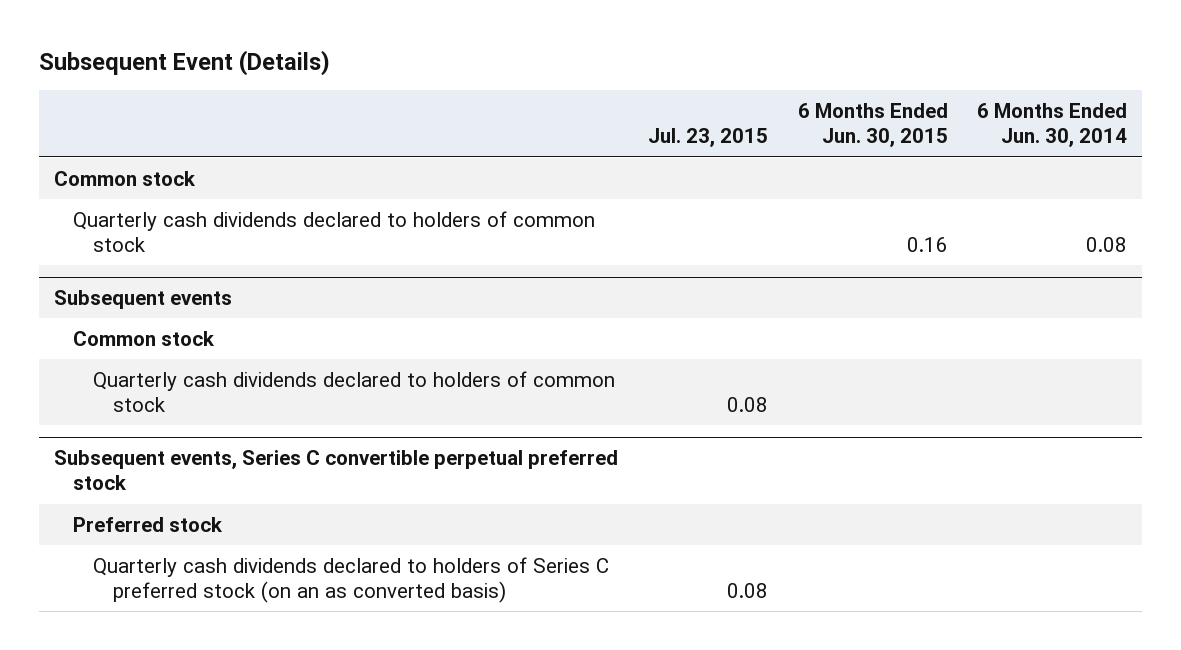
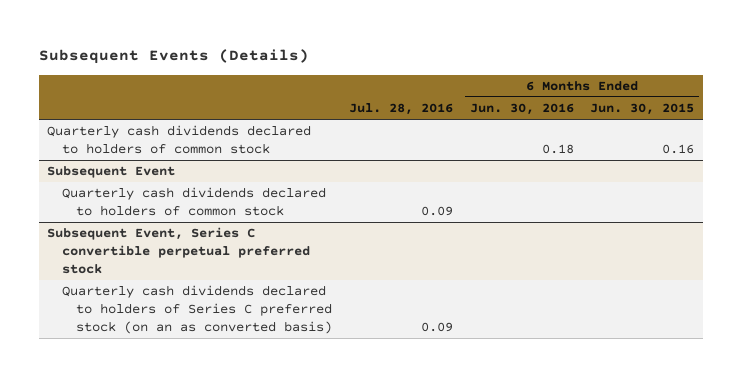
[38,50,330,77] Subsequent Event (Details) -> [38,49,309,65] Subsequent Events (Details)
[647,128,768,148] Jul. 23, 2015 -> none
[977,103,1128,148] 6 Months Ended Jun. 30, 2014 -> none
none -> [348,103,453,116] Jul. 28, 2016
none -> [469,103,574,116] Jun. 30, 2016
[53,170,196,186] Common stock -> none
[73,330,216,346] Common stock -> none
[53,290,232,310] Subsequent events -> [47,166,176,179] Subsequent Event
[73,516,224,532] Preferred stock -> none
[53,450,618,491] Subsequent events, Series C convertible perpetual preferred stock -> [47,227,310,275] Subsequent Event, Series C convertible perpetual preferred stock

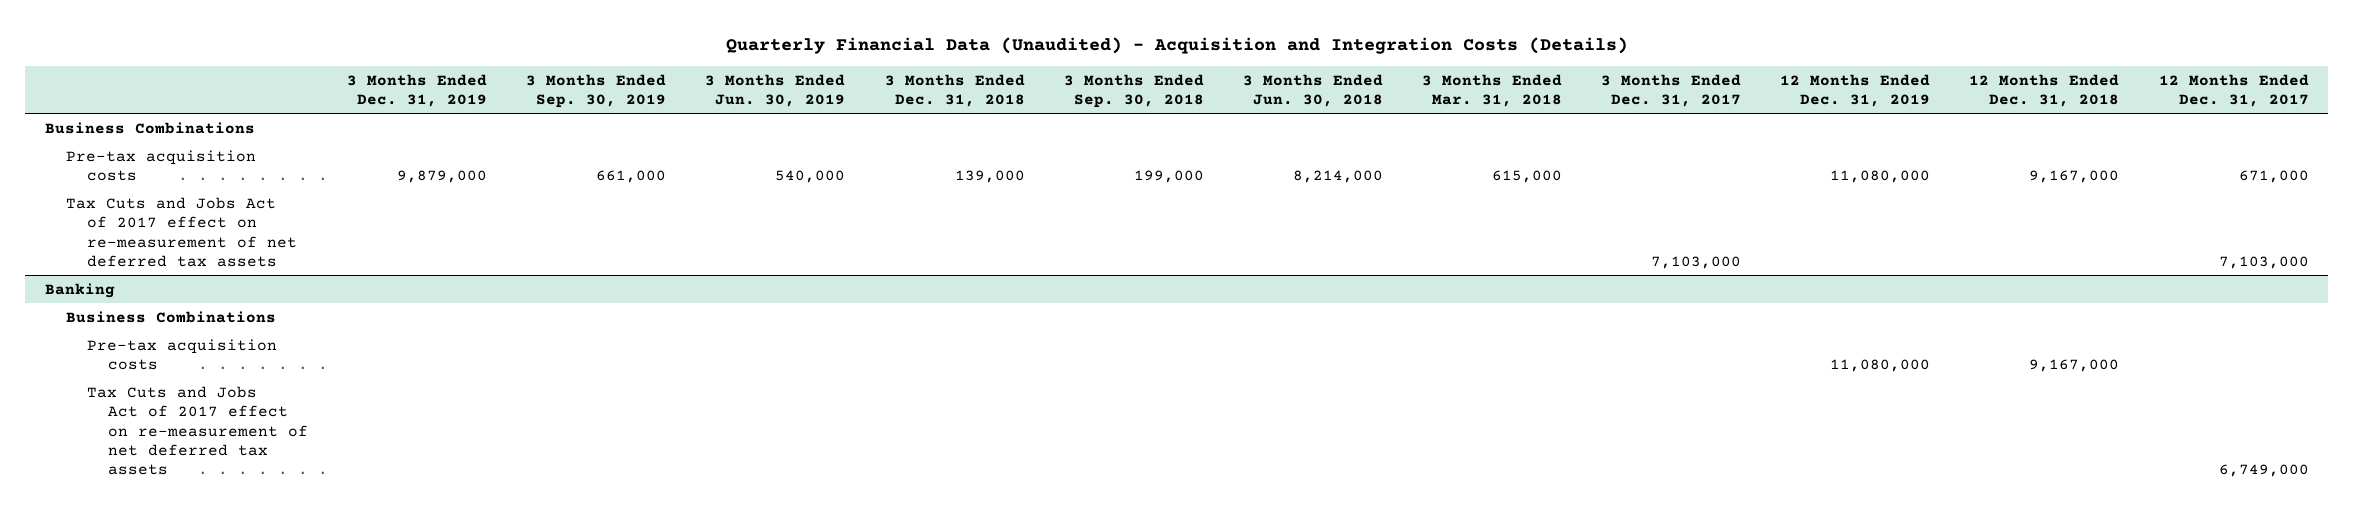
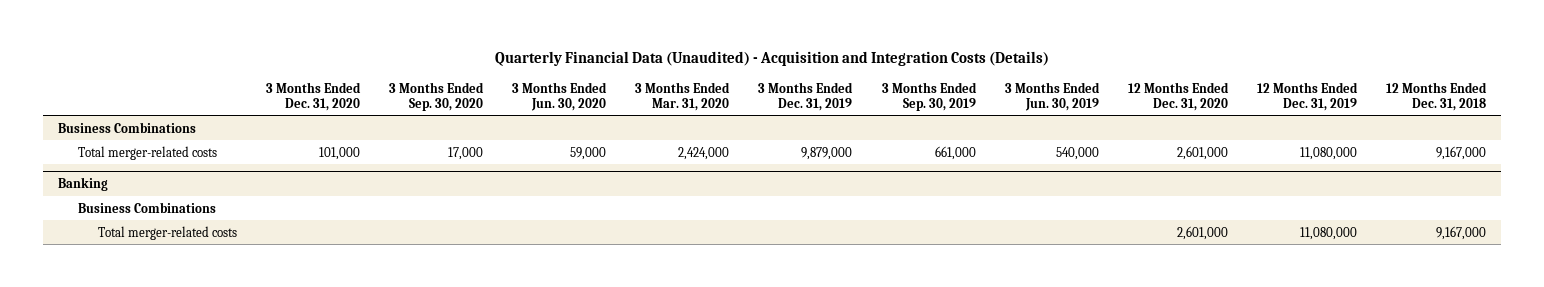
[884,73,1025,108] 3 Months Ended Dec. 31, 2018 -> none
[1063,73,1204,109] 3 Months Ended Sep. 30, 2018 -> none
[1242,73,1383,108] 3 Months Ended Jun. 30, 2018 -> none
[1421,73,1562,108] 3 Months Ended Mar. 31, 2018 -> none
[1601,73,1742,108] 3 Months Ended Dec. 31, 2017 -> none
[2158,73,2309,108] 12 Months Ended Dec. 31, 2017 -> none
none -> [265,81,361,111] 3 Months Ended Dec. 31, 2020
none -> [389,81,485,111] 3 Months Ended Sep. 30, 2020
none -> [512,81,608,111] 3 Months Ended Jun. 30, 2020
none -> [635,81,731,111] 3 Months Ended Mar. 31, 2020
none -> [1127,81,1229,111] 12 Months Ended Dec. 31, 2020
[65,196,297,267] Tax Cuts and Jobs Act of 2017 effect on re-measurement of net deferred tax assets -> none
[65,149,256,182] Pre-tax acquisition costs -> [77,145,217,160] Total merger-related costs
[86,385,309,476] Tax Cuts and Jobs Act of 2017 effect on re-measurement of net deferred tax assets -> none
[86,338,277,371] Pre-tax acquisition costs -> [97,225,237,240] Total merger-related costs

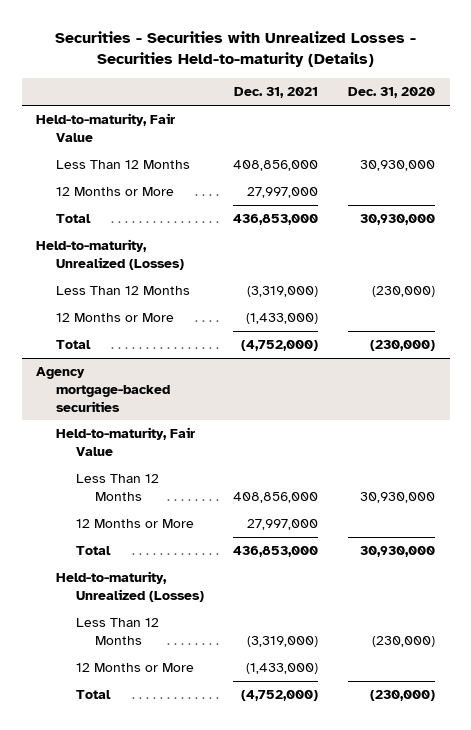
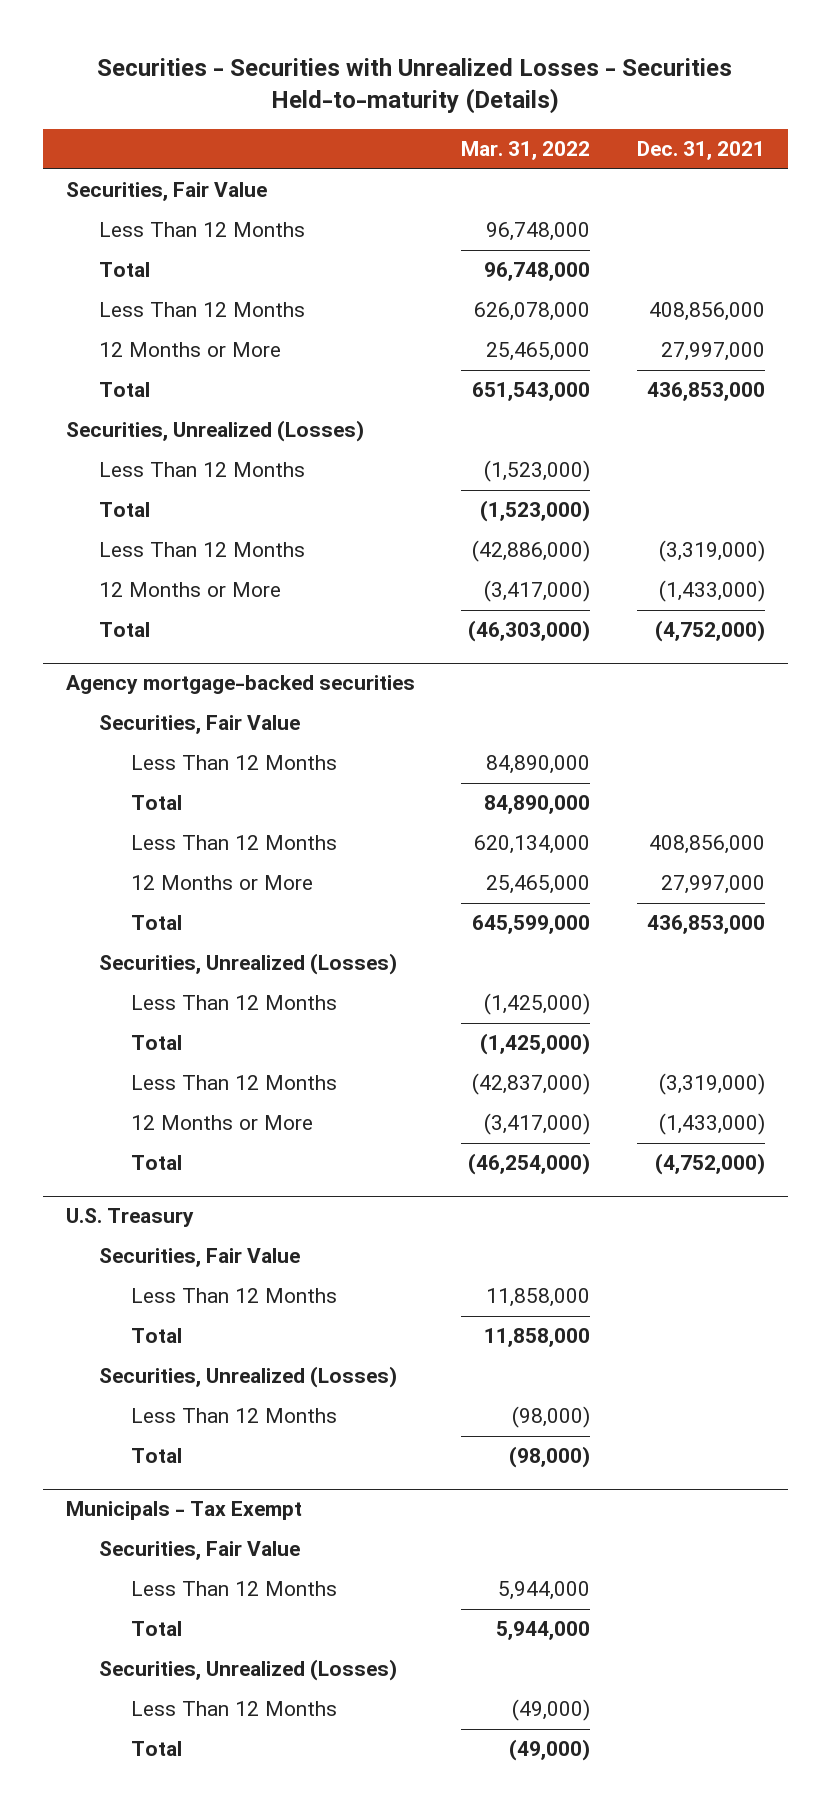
[348,87,436,99] Dec. 31, 2020 -> none
none -> [461,141,591,161] Mar. 31, 2022
[36,113,176,142] Held-to-maturity, Fair Value -> [66,182,268,202] Securities, Fair Value
none -> [98,222,305,238] Less Than 12 Months
none -> [98,262,150,278] Total
[36,239,185,270] Held-to-maturity, Unrealized (Losses) -> [66,420,365,443] Securities, Unrealized (Losses)
none -> [98,462,305,478] Less Than 12 Months
none -> [98,502,150,518] Total
[56,427,196,456] Held-to-maturity, Fair Value -> [98,715,300,735] Securities, Fair Value
none -> [131,755,338,771] Less Than 12 Months
none -> [131,795,183,811] Total
[56,571,204,602] Held-to-maturity, Unrealized (Losses) -> [98,953,397,976] Securities, Unrealized (Losses)
none -> [131,995,338,1011] Less Than 12 Months
none -> [131,1035,183,1051] Total
none -> [66,1208,195,1228] U.S. Treasury
none -> [98,1248,300,1268] Securities, Fair Value
none -> [131,1288,338,1304] Less Than 12 Months
none -> [131,1328,183,1344] Total
none -> [98,1366,397,1389] Securities, Unrealized (Losses)
none -> [131,1408,338,1424] Less Than 12 Months
none -> [131,1448,183,1464] Total
none -> [66,1501,303,1521] Municipals - Tax Exempt
none -> [98,1541,300,1561] Securities, Fair Value
none -> [131,1581,338,1597] Less Than 12 Months
none -> [131,1621,183,1637] Total
none -> [98,1659,397,1682] Securities, Unrealized (Losses)
none -> [131,1701,338,1717] Less Than 12 Months
none -> [131,1741,183,1757] Total

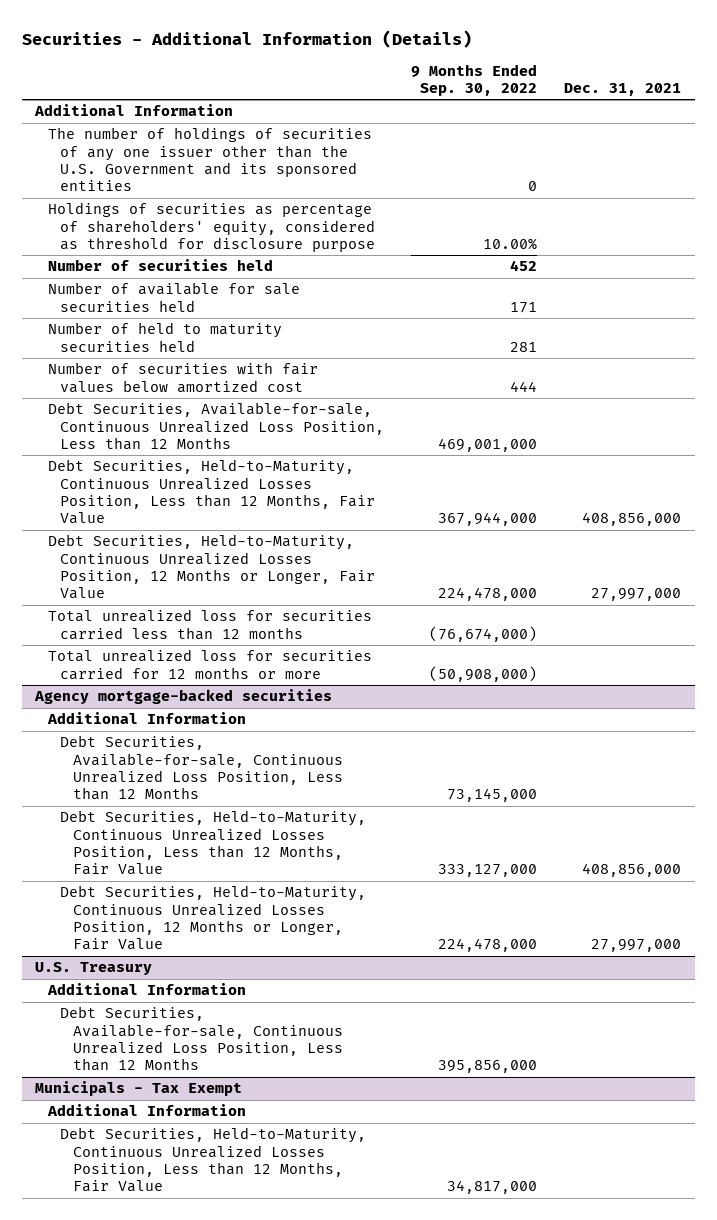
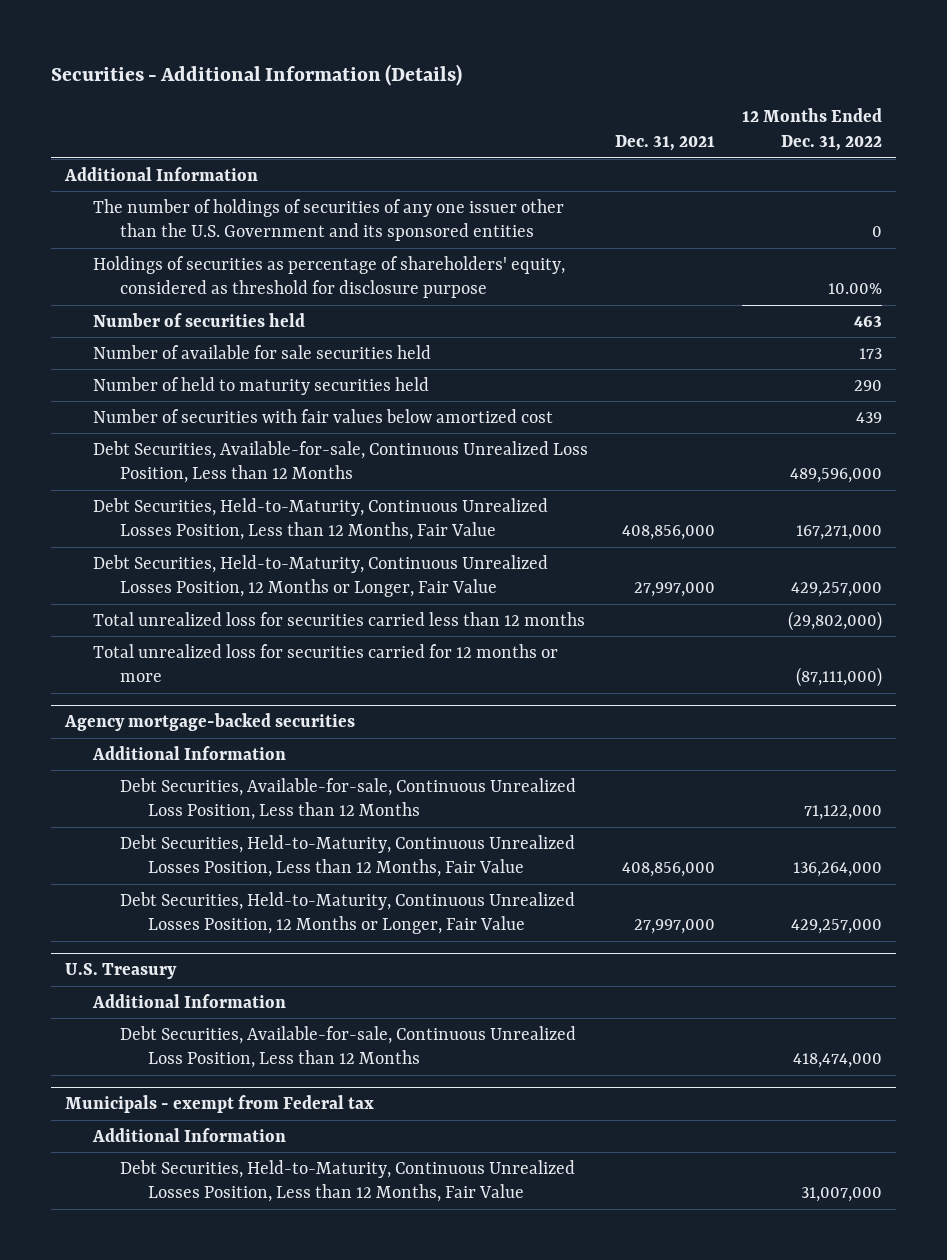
[411,63,538,96] 9 Months Ended Sep. 30, 2022 -> none
none -> [742,108,883,151] 12 Months Ended Dec. 31, 2022
[35,1081,243,1097] Municipals - Tax Exempt -> [65,1094,375,1113] Municipals - exempt from Federal tax

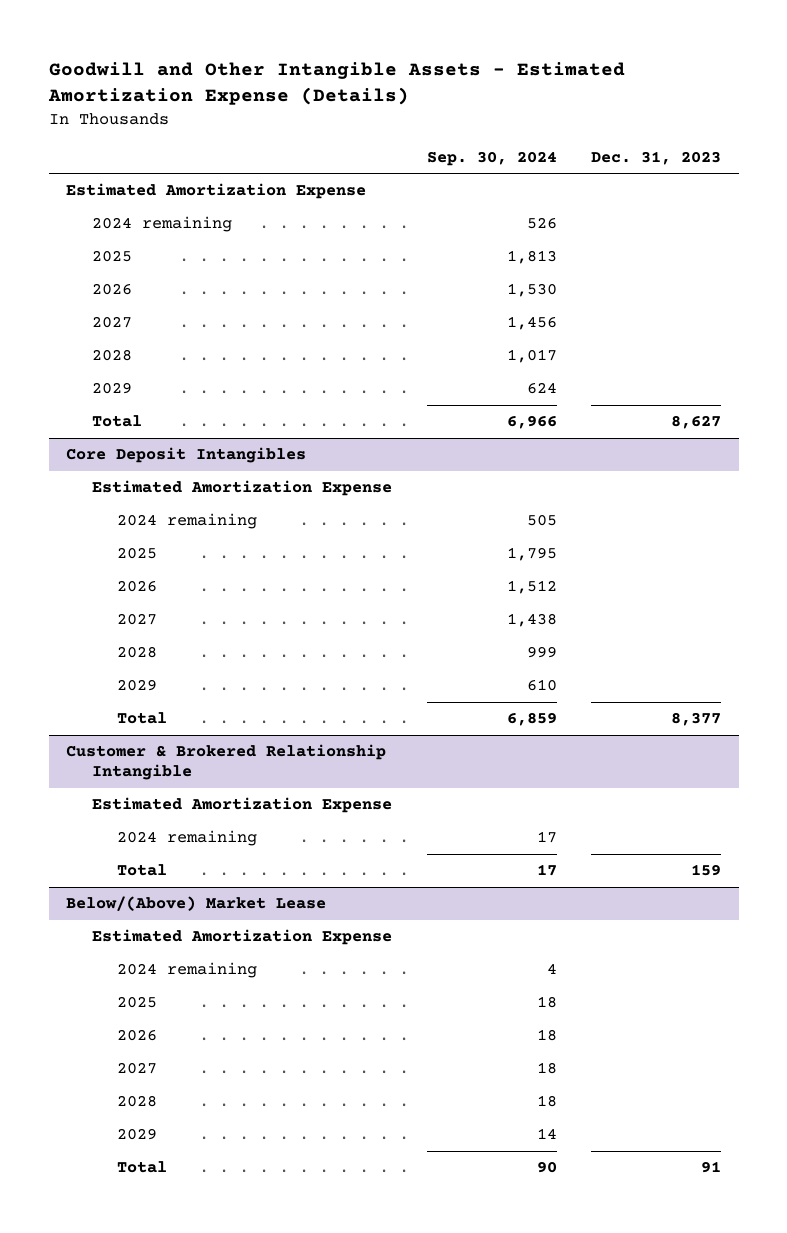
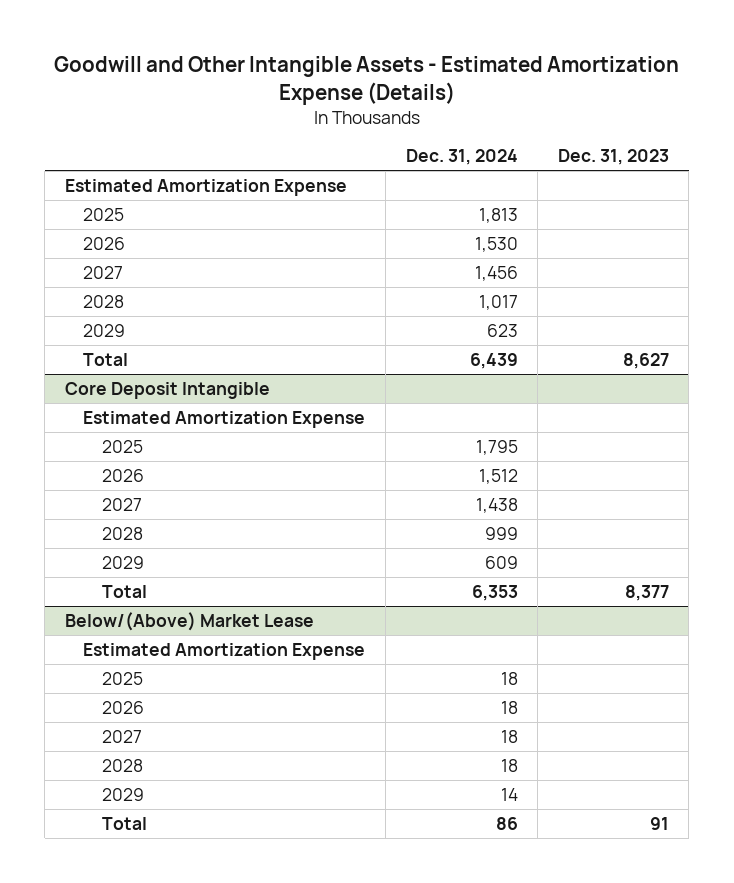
[426,150,557,166] Sep. 30, 2024 -> none
none -> [405,149,518,166] Dec. 31, 2024
[91,216,232,233] 2024 remaining -> none
[66,447,307,464] Core Deposit Intangibles -> [64,381,270,399] Core Deposit Intangible
[117,513,258,530] 2024 remaining -> none
[66,744,387,781] Customer & Brokered Relationship Intangible -> none
[91,797,392,814] Estimated Amortization Expense -> none
[117,830,258,847] 2024 remaining -> none
[117,864,168,877] Total -> none
[117,962,258,979] 2024 remaining -> none

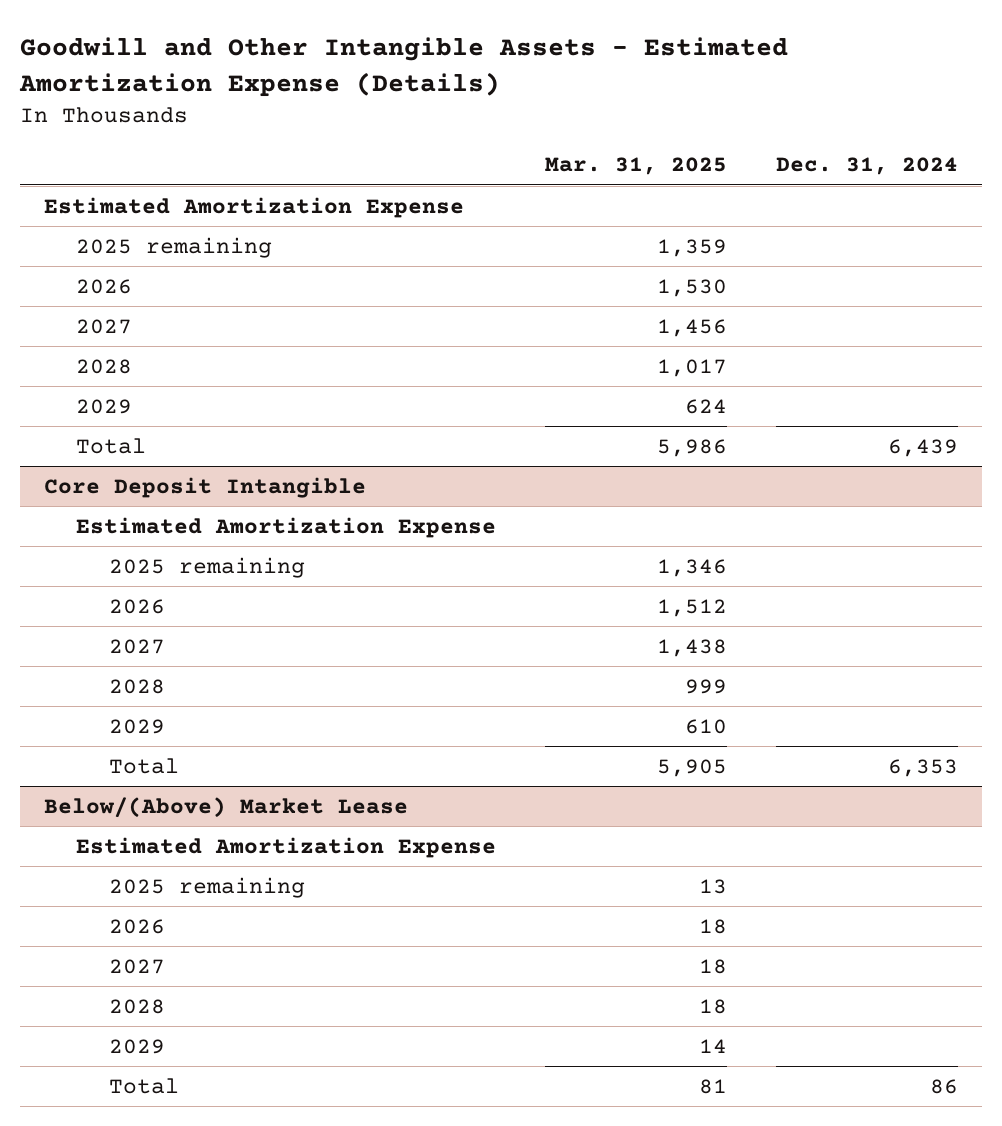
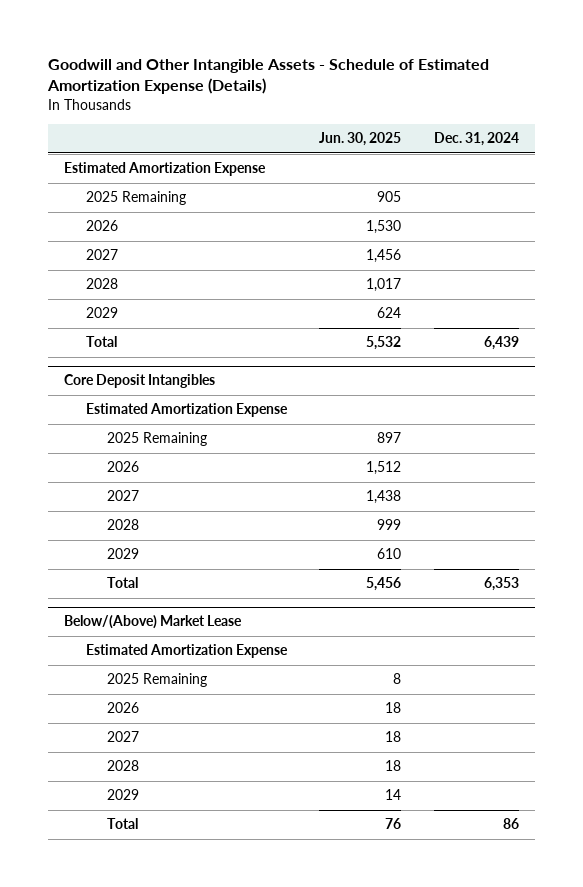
[18,37,788,97] Goodwill and Other Intangible Assets - Estimated Amortization Expense (Details) -> [46,58,489,95] Goodwill and Other Intangible Assets - Schedule of Estimated Amortization Expense (Details)
[545,157,728,176] Mar. 31, 2025 -> none
none -> [319,132,402,147] Jun. 30, 2025
[76,236,273,258] 2025 remaining -> [85,191,186,206] 2025 Remaining
[44,476,367,498] Core Deposit Intangible -> [64,374,216,389] Core Deposit Intangibles
[108,556,305,578] 2025 remaining -> [107,432,208,447] 2025 Remaining
[108,876,305,898] 2025 remaining -> [107,673,208,688] 2025 Remaining

